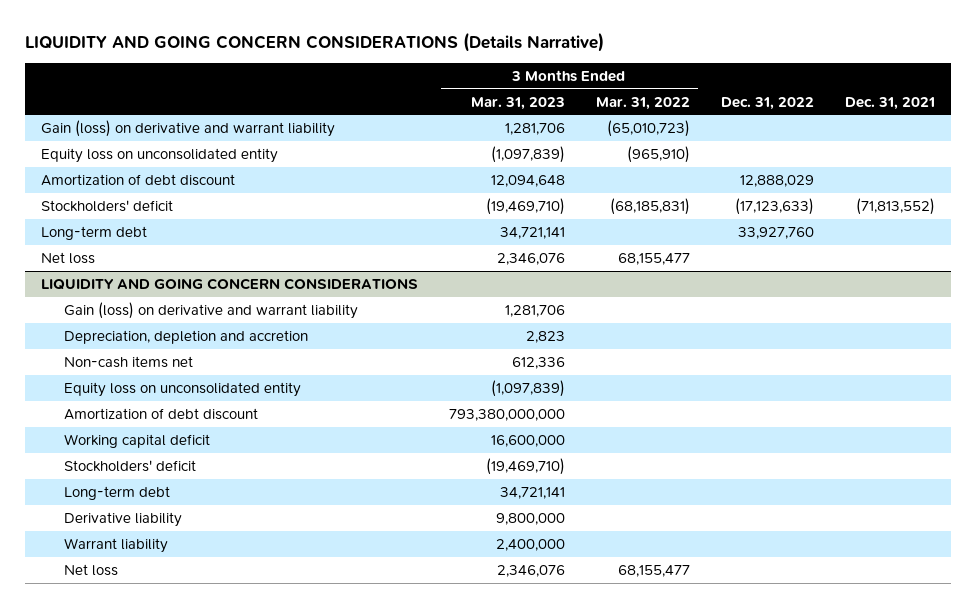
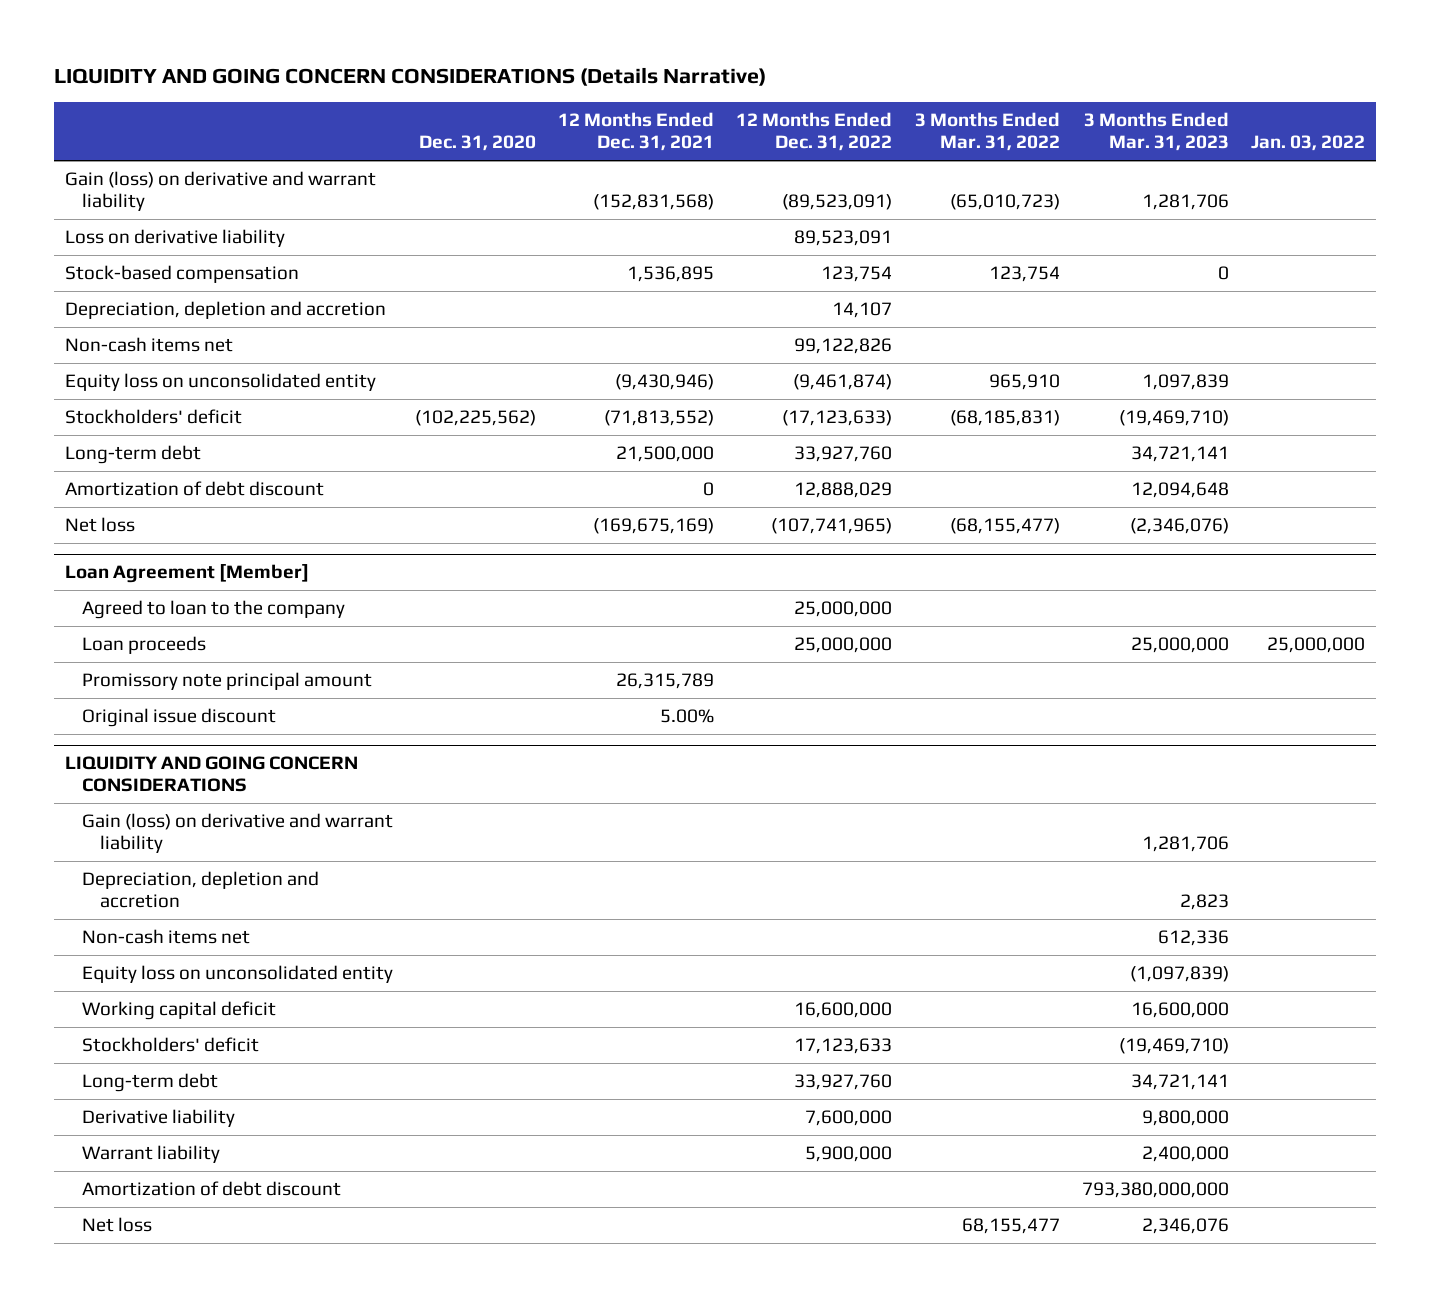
[721,96,815,110] Dec. 31, 2022 -> none
[845,96,936,110] Dec. 31, 2021 -> none
none -> [419,135,537,152] Dec. 31, 2020
none -> [558,111,715,152] 12 Months Ended Dec. 31, 2021
none -> [736,111,893,152] 12 Months Ended Dec. 31, 2022
none -> [1250,135,1365,152] Jan. 03, 2022
none -> [65,229,286,248] Loss on derivative liability
none -> [65,265,300,284] Stock-based compensation
none -> [65,301,387,320] Depreciation, depletion and accretion
none -> [65,337,234,353] Non-cash items net
[490,145,565,163] (1,097,839) -> [1141,374,1229,391] 1,097,839
[626,145,690,163] (965,910) -> [988,374,1060,391] 965,910
[40,173,235,186] Amortization of debt discount -> [65,481,325,497] Amortization of debt discount
[496,252,565,265] 2,346,076 -> [1129,518,1229,535] (2,346,076)
[617,252,690,265] 68,155,477 -> [949,518,1060,535] (68,155,477)
none -> [65,564,310,584] Loan Agreement [Member]
none -> [82,600,346,620] Agreed to loan to the company
none -> [82,636,207,655] Loan proceeds
none -> [82,672,373,691] Promissory note principal amount
none -> [82,708,277,728] Original issue discount
[64,407,259,420] Amortization of debt discount -> [82,1181,342,1197] Amortization of debt discount

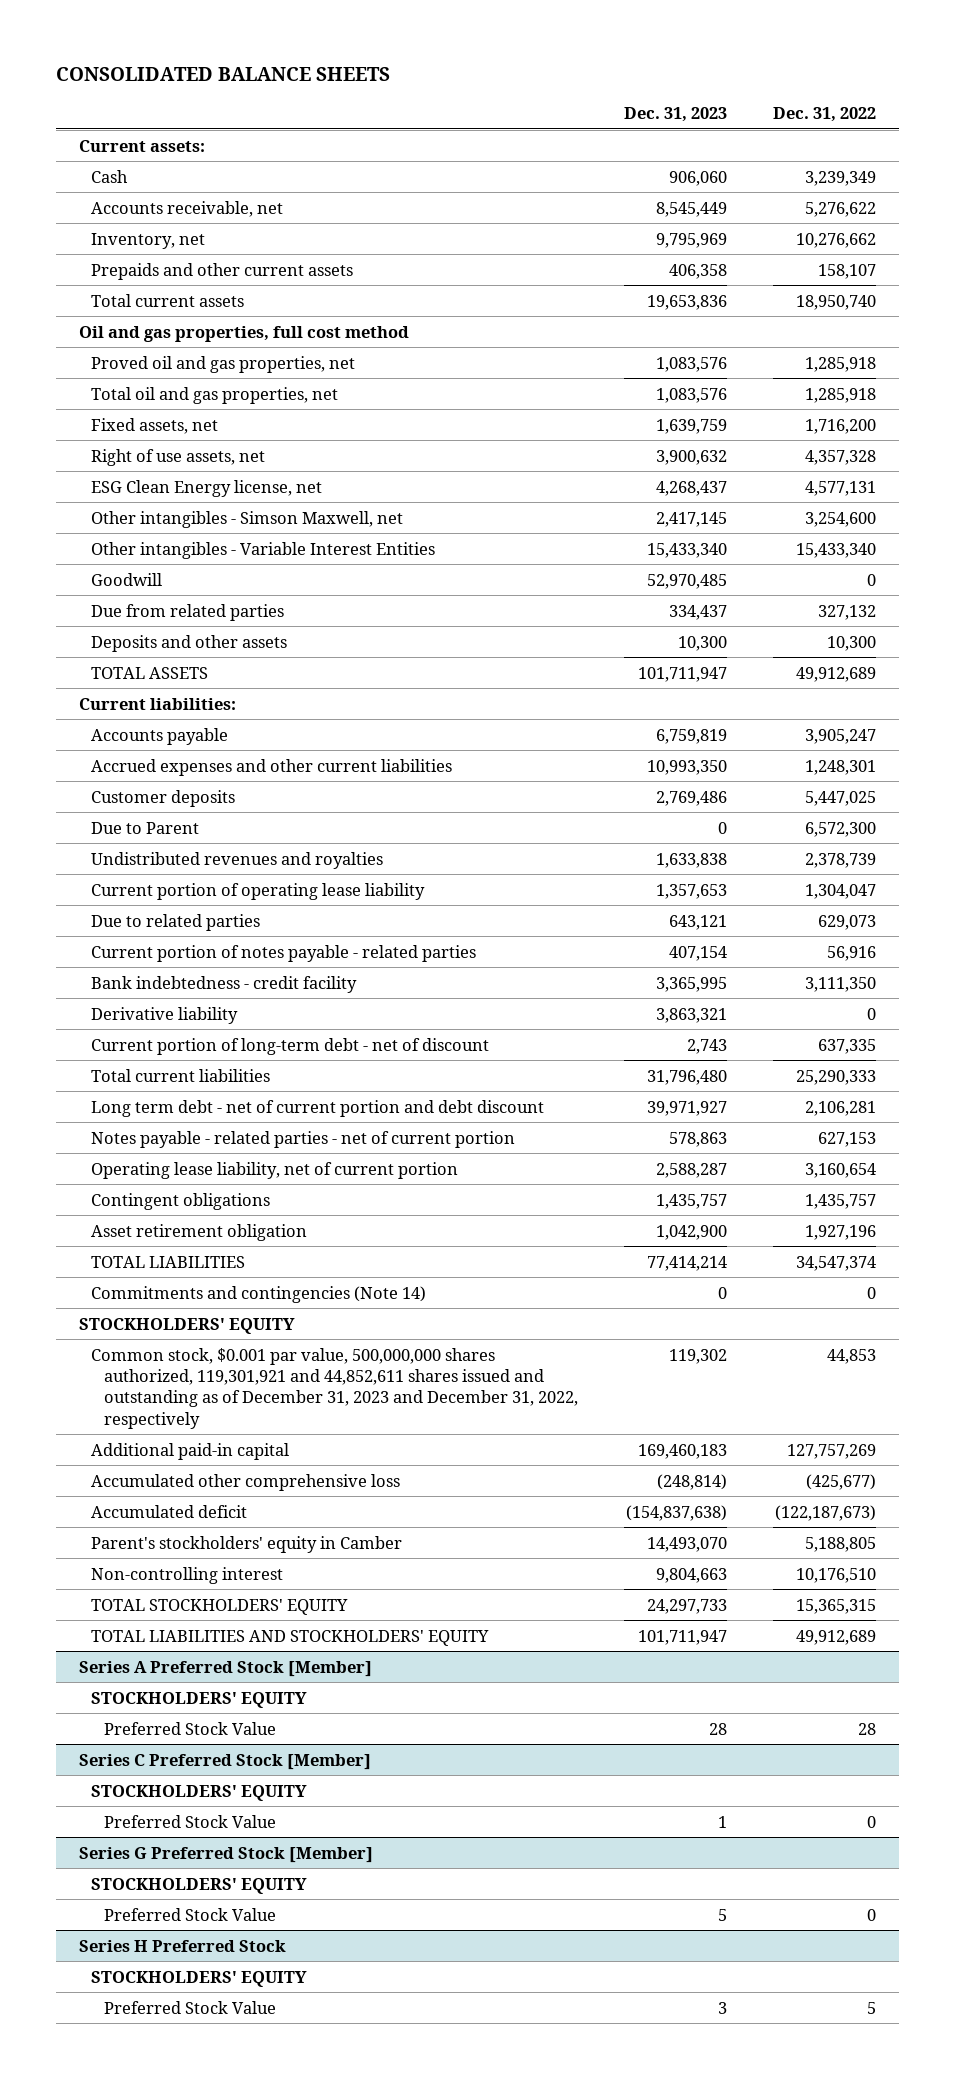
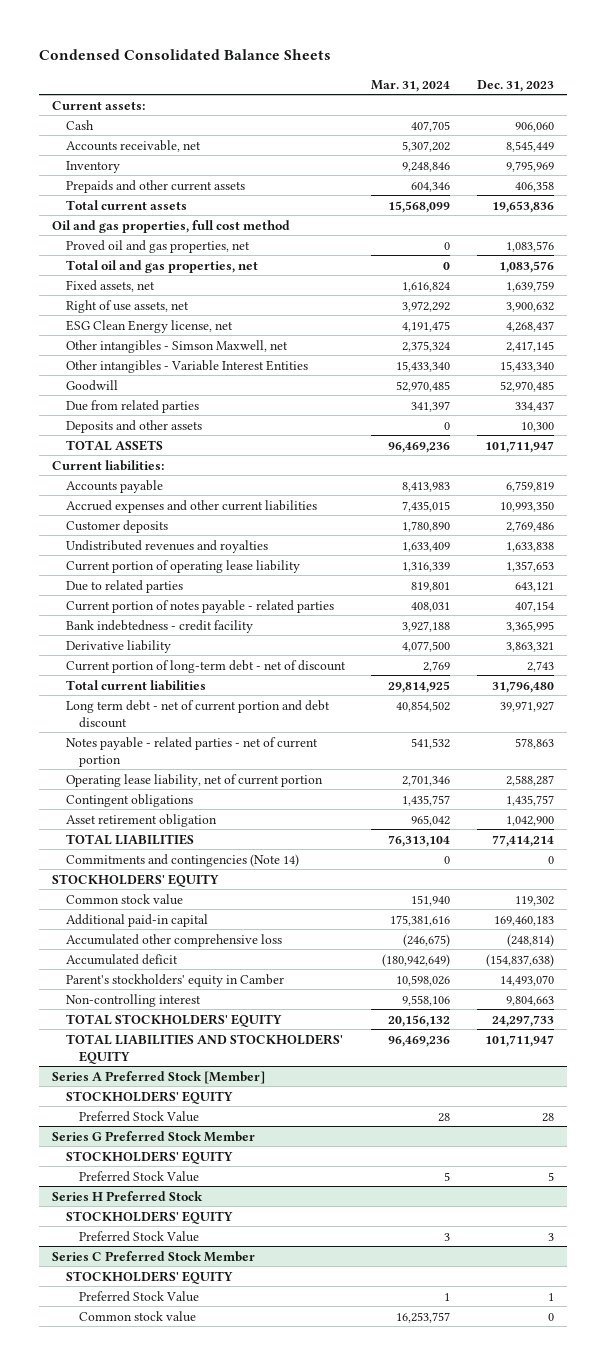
[55,67,390,82] CONSOLIDATED BALANCE SHEETS -> [38,49,331,61] Condensed Consolidated Balance Sheets
[772,107,876,123] Dec. 31, 2022 -> none
none -> [371,79,451,92] Mar. 31, 2024
[91,232,206,249] Inventory, net -> [65,160,120,173] Inventory
[91,821,200,834] Due to Parent -> none
[91,1347,579,1429] Common stock, $0.001 par value, 500,000,000 shares authorized, 119,301,921 and 44,852,611 shares issued and outstanding as of December 31, 2023 and December 31, 2022, respectively -> [65,893,183,905] Common stock value
[78,1753,371,1770] Series C Preferred Stock [Member] -> none
[91,1784,308,1801] STOCKHOLDERS' EQUITY -> none
[104,1814,277,1828] Preferred Stock Value -> none
[78,1846,373,1863] Series G Preferred Stock [Member] -> [52,1130,256,1142] Series G Preferred Stock Member
none -> [52,1250,256,1262] Series C Preferred Stock Member
none -> [65,1270,233,1284] STOCKHOLDERS' EQUITY
none -> [79,1290,200,1302] Preferred Stock Value
none -> [79,1310,197,1322] Common stock value

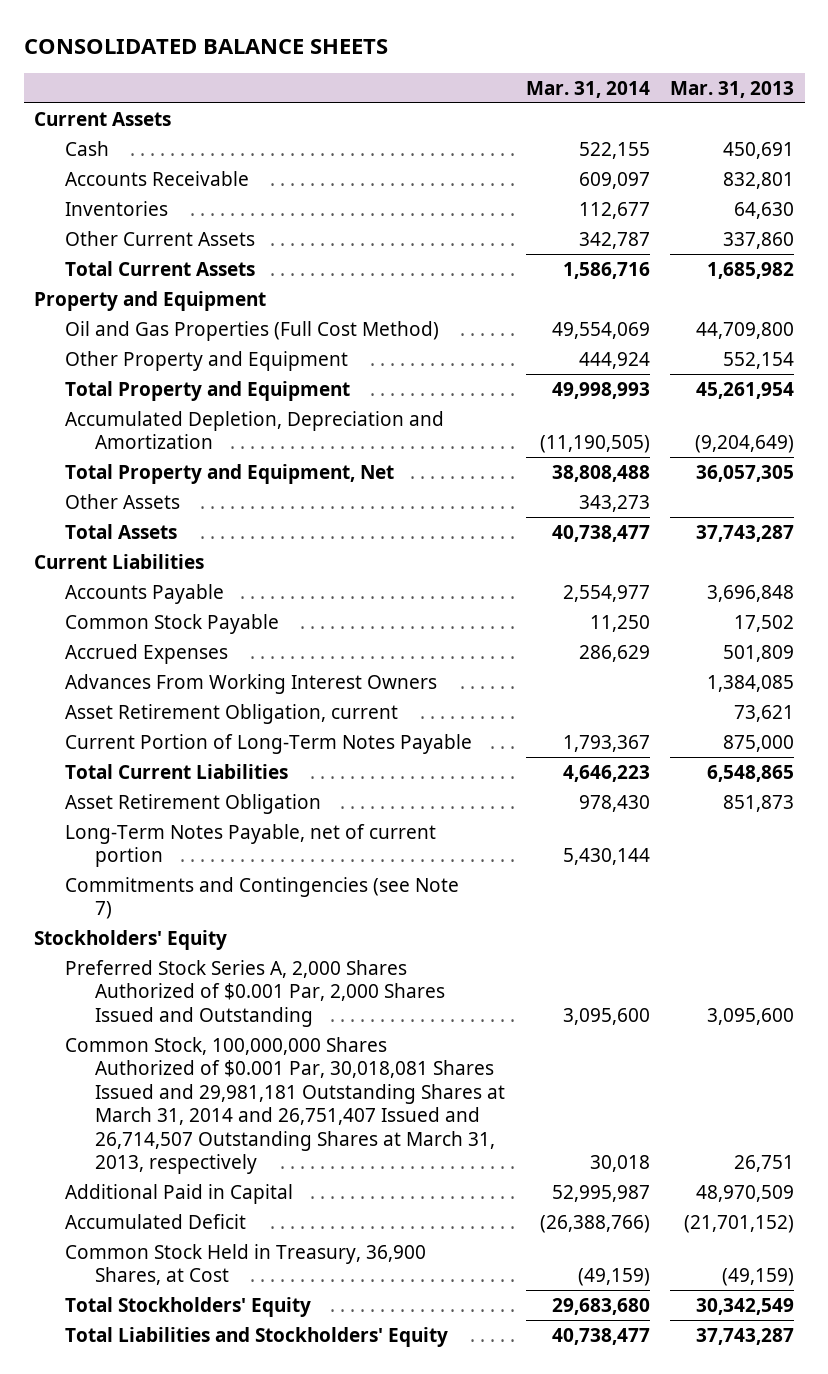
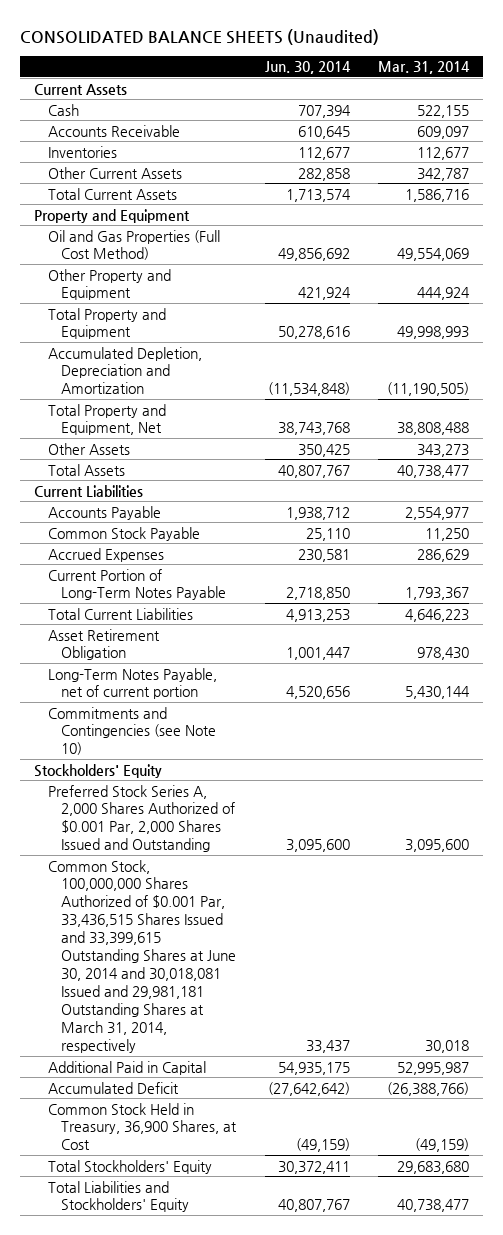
[23,38,388,54] CONSOLIDATED BALANCE SHEETS -> [19,28,379,45] CONSOLIDATED BALANCE SHEETS (Unaudited)
[670,80,795,98] Mar. 31, 2013 -> none
none -> [264,61,351,75] Jun. 30, 2014
[64,673,437,694] Advances From Working Interest Owners -> none
[64,703,398,724] Asset Retirement Obligation, current -> none
[64,876,459,920] Commitments and Contingencies (see Note 7) -> [47,706,217,756] Commitments and Contingencies (see Note 10)
[64,1036,506,1174] Common Stock, 100,000,000 Shares Authorized of $0.001 Par, 30,018,081 Shares Issued and 29,981,181 Outstanding Shares at March 31, 2014 and 26,751,407 Issued and 26,714,507 Outstanding Shares at March 31, 2013, respectively -> [47,859,237,1053] Common Stock, 100,000,000 Shares Authorized of $0.001 Par, 33,436,515 Shares Issued and 33,399,615 Outstanding Shares at June 30, 2014 and 30,018,081 Issued and 29,981,181 Outstanding Shares at March 31, 2014, respectively

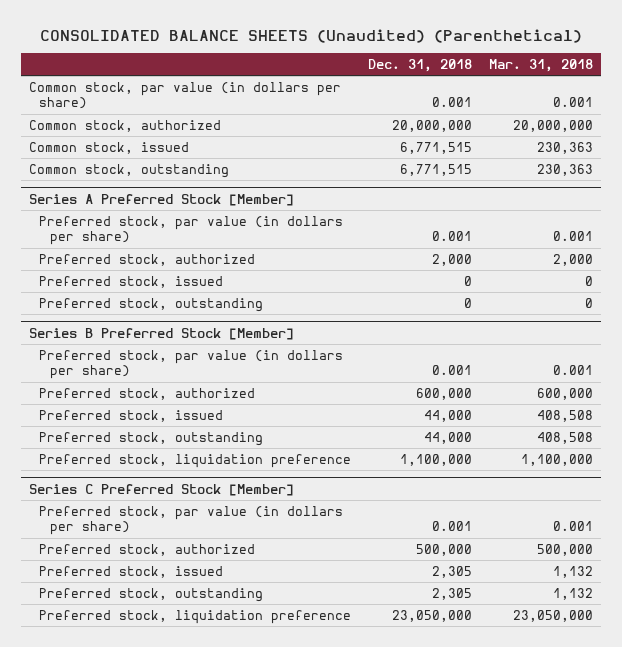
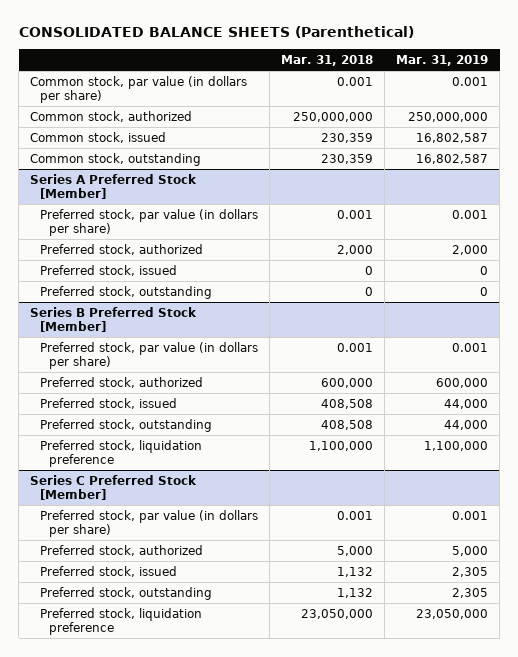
[40,28,583,43] CONSOLIDATED BALANCE SHEETS (Unaudited) (Parenthetical) -> [18,26,414,39] CONSOLIDATED BALANCE SHEETS (Parenthetical)
[368,58,473,72] Dec. 31, 2018 -> none
none -> [396,54,489,66] Mar. 31, 2019
[512,119,593,132] 20,000,000 -> [292,112,373,123] 250,000,000
[536,141,593,154] 230,363 -> [320,133,373,144] 230,359
[536,163,593,176] 230,363 -> [320,154,373,165] 230,359
[536,543,593,556] 500,000 -> [336,546,373,557] 5,000

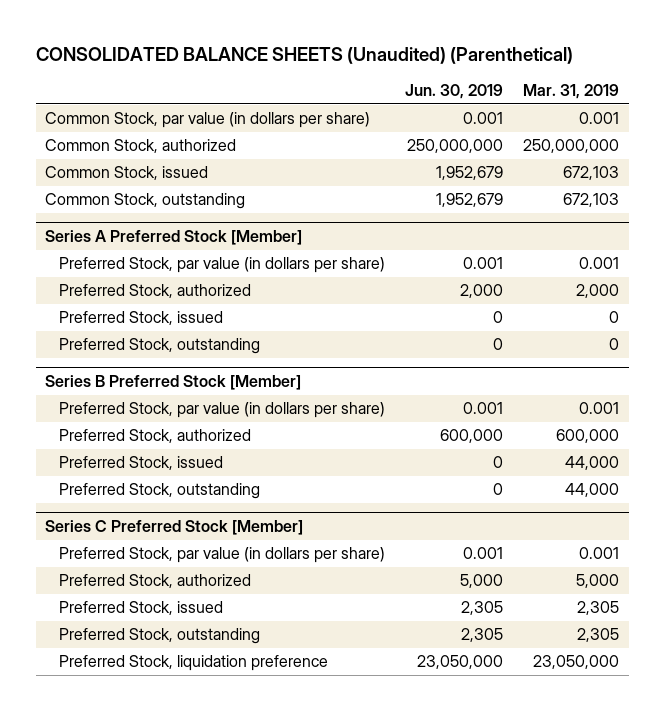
[18,26,414,39] CONSOLIDATED BALANCE SHEETS (Parenthetical) -> [35,46,573,64] CONSOLIDATED BALANCE SHEETS (Unaudited) (Parenthetical)
[280,54,373,66] Mar. 31, 2018 -> none
none -> [405,84,504,100] Jun. 30, 2019
[30,76,248,103] Common stock, par value (in dollars per share) -> [45,112,371,129] Common Stock, par value (in dollars per share)
[30,111,193,123] Common stock, authorized -> [45,139,237,154] Common Stock, authorized
[30,132,167,144] Common stock, issued -> [45,166,209,181] Common Stock, issued
[416,133,489,144] 16,802,587 -> [562,166,619,181] 672,103
[30,153,202,167] Common stock, outstanding -> [45,193,246,210] Common Stock, outstanding
[416,154,489,165] 16,802,587 -> [562,193,619,208] 672,103
[39,209,258,236] Preferred stock, par value (in dollars per share) -> [59,257,386,274] Preferred Stock, par value (in dollars per share)
[39,244,203,256] Preferred stock, authorized -> [59,284,252,299] Preferred Stock, authorized
[39,265,177,277] Preferred stock, issued -> [59,311,224,326] Preferred Stock, issued
[39,286,212,300] Preferred stock, outstanding -> [59,338,261,355] Preferred Stock, outstanding
[39,440,202,467] Preferred stock, liquidation preference -> none
[39,342,258,369] Preferred stock, par value (in dollars per share) -> [59,402,386,419] Preferred Stock, par value (in dollars per share)
[39,377,203,389] Preferred stock, authorized -> [59,429,252,444] Preferred Stock, authorized
[39,398,177,410] Preferred stock, issued -> [59,456,224,471] Preferred Stock, issued
[39,419,212,433] Preferred stock, outstanding -> [59,483,261,500] Preferred Stock, outstanding
[39,510,258,537] Preferred stock, par value (in dollars per share) -> [59,547,386,564] Preferred Stock, par value (in dollars per share)
[39,545,203,557] Preferred stock, authorized -> [59,574,252,589] Preferred Stock, authorized
[39,566,177,578] Preferred stock, issued -> [59,601,224,616] Preferred Stock, issued
[39,587,212,601] Preferred stock, outstanding -> [59,628,261,645] Preferred Stock, outstanding
[39,608,202,635] Preferred stock, liquidation preference -> [59,655,329,672] Preferred Stock, liquidation preference

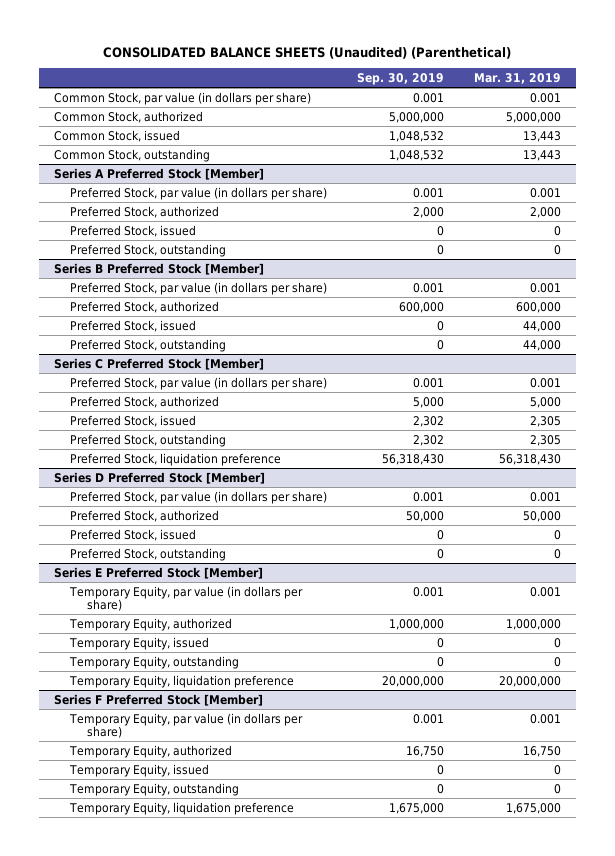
[405,84,504,100] Jun. 30, 2019 -> none
none -> [357,72,445,85] Sep. 30, 2019
[522,139,619,154] 250,000,000 -> [506,111,562,123] 5,000,000
[562,166,619,181] 672,103 -> [523,130,562,142] 13,443
[562,193,619,208] 672,103 -> [523,149,562,161] 13,443
[532,655,619,670] 23,050,000 -> [499,453,562,465] 56,318,430
none -> [53,471,265,484] Series D Preferred Stock [Member]
none -> [70,490,328,504] Preferred Stock, par value (in dollars per share)
none -> [70,509,220,522] Preferred Stock, authorized
none -> [70,528,197,541] Preferred Stock, issued
none -> [70,547,227,561] Preferred Stock, outstanding
none -> [53,566,263,579] Series E Preferred Stock [Member]
none -> [69,585,304,611] Temporary Equity, par value (in dollars per share)
none -> [69,617,233,631] Temporary Equity, authorized
none -> [69,636,210,650] Temporary Equity, issued
none -> [69,655,240,669] Temporary Equity, outstanding
none -> [69,674,295,688] Temporary Equity, liquidation preference
none -> [53,693,263,706] Series F Preferred Stock [Member]
none -> [69,712,304,738] Temporary Equity, par value (in dollars per share)
none -> [69,744,233,758] Temporary Equity, authorized
none -> [69,763,210,777] Temporary Equity, issued
none -> [69,782,240,796] Temporary Equity, outstanding
none -> [69,801,295,815] Temporary Equity, liquidation preference

